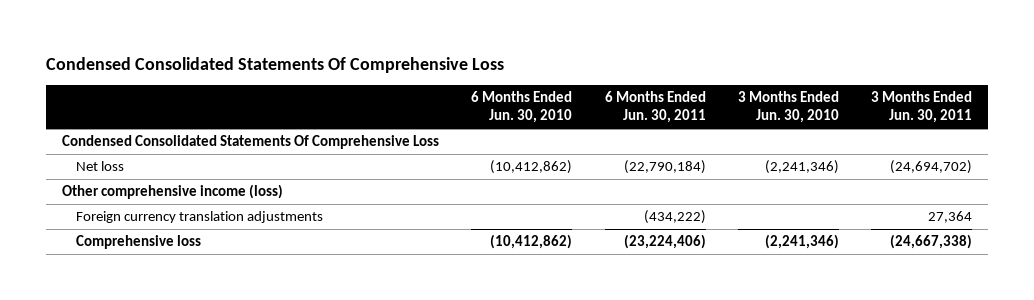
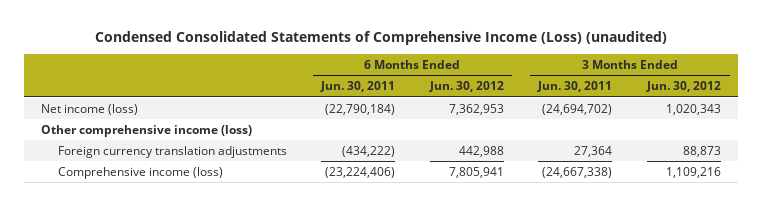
[45,56,504,73] Condensed Consolidated Statements Of Comprehensive Loss -> [95,31,668,46] Condensed Consolidated Statements of Comprehensive Income (Loss) (unaudited)
[471,91,573,124] 6 Months Ended Jun. 30, 2010 -> none
[737,91,839,124] 3 Months Ended Jun. 30, 2010 -> none
none -> [428,81,504,93] Jun. 30, 2012
none -> [645,81,721,93] Jun. 30, 2012
[62,135,440,150] Condensed Consolidated Statements Of Comprehensive Loss -> none
[75,161,124,172] Net loss -> [41,103,139,115] Net income (loss)
[75,235,201,250] Comprehensive loss -> [57,166,223,179] Comprehensive income (loss)

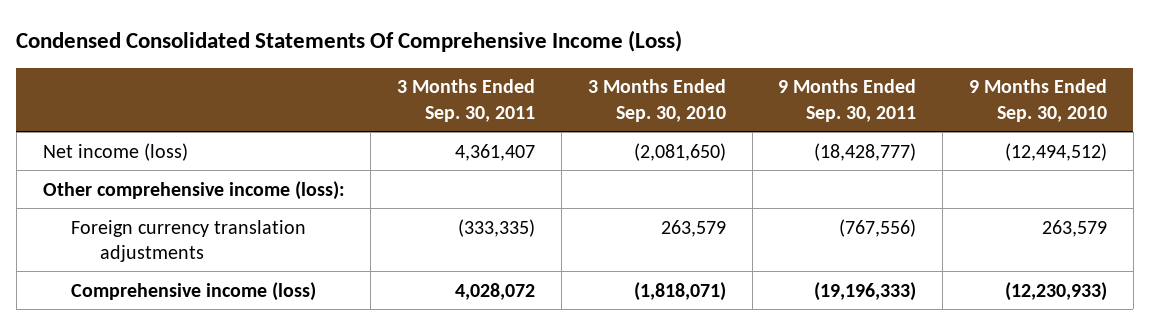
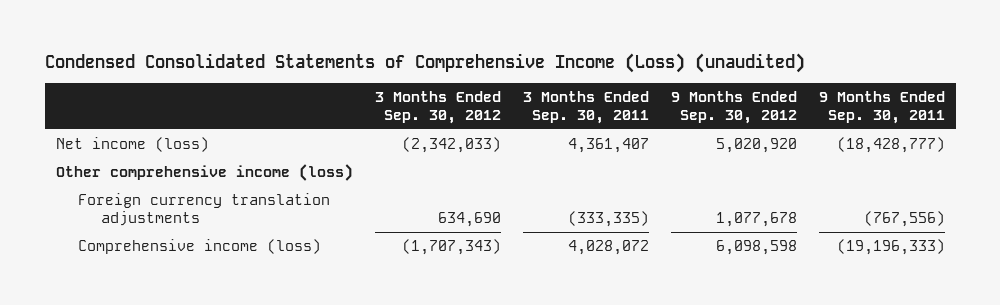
[16,29,683,52] Condensed Consolidated Statements Of Comprehensive Income (Loss) -> [44,52,805,73] Condensed Consolidated Statements of Comprehensive Income (Loss) (unaudited)
[587,79,726,122] 3 Months Ended Sep. 30, 2010 -> none
[968,79,1107,122] 9 Months Ended Sep. 30, 2010 -> none
none -> [374,90,501,125] 3 Months Ended Sep. 30, 2012
none -> [670,90,797,125] 9 Months Ended Sep. 30, 2012
[42,180,345,200] Other comprehensive income (loss): -> [55,163,353,181] Other comprehensive income (loss)

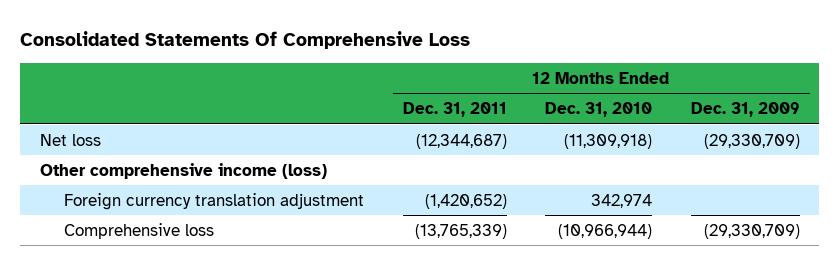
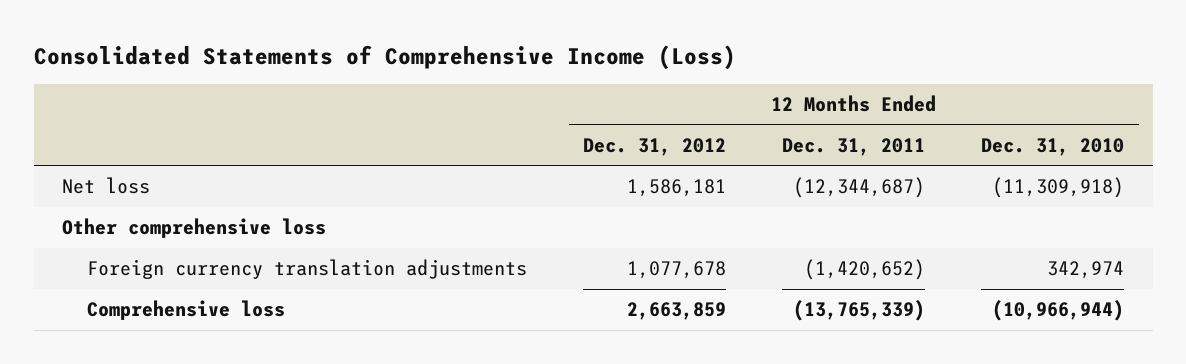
[20,30,471,49] Consolidated Statements Of Comprehensive Loss -> [33,45,736,71] Consolidated Statements of Comprehensive Income (Loss)
[691,102,801,118] Dec. 31, 2009 -> none
none -> [583,137,727,156] Dec. 31, 2012
[39,162,327,179] Other comprehensive income (loss) -> [61,218,326,239] Other comprehensive loss
[63,192,364,210] Foreign currency translation adjustment -> [86,259,527,280] Foreign currency translation adjustments

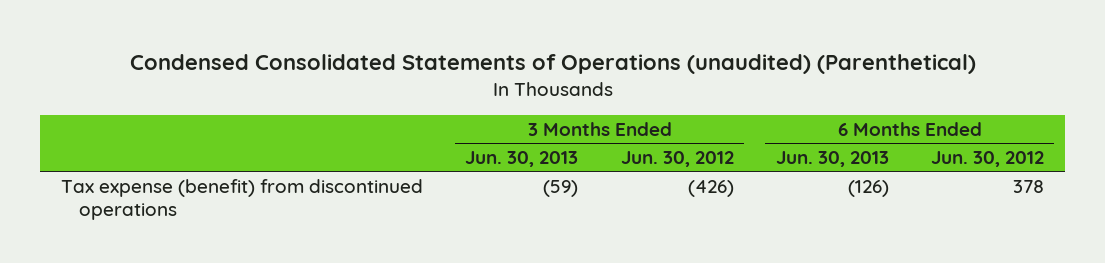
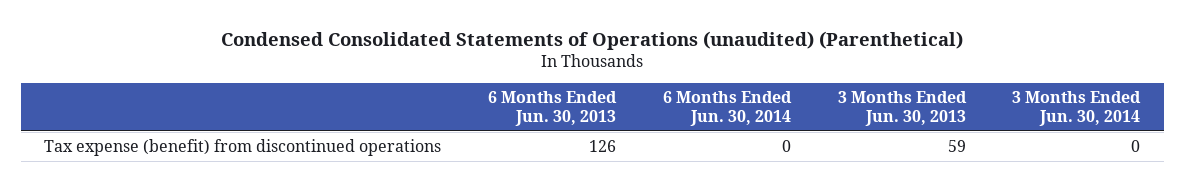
[620,151,734,168] Jun. 30, 2012 -> none
[930,151,1044,168] Jun. 30, 2012 -> none
none -> [662,91,792,127] 6 Months Ended Jun. 30, 2014
none -> [1012,91,1142,127] 3 Months Ended Jun. 30, 2014
[543,179,579,197] (59) -> [947,140,966,153] 59
[847,179,889,197] (126) -> [589,140,617,153] 126

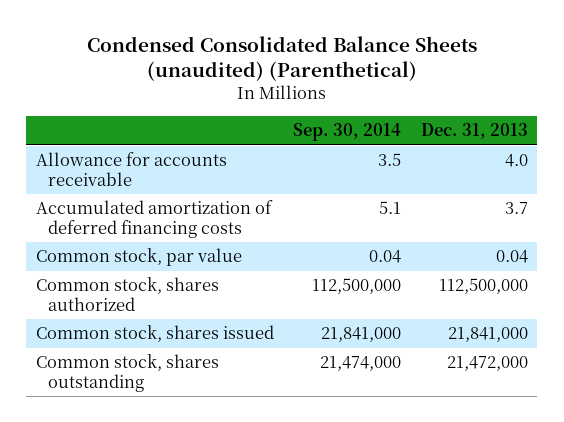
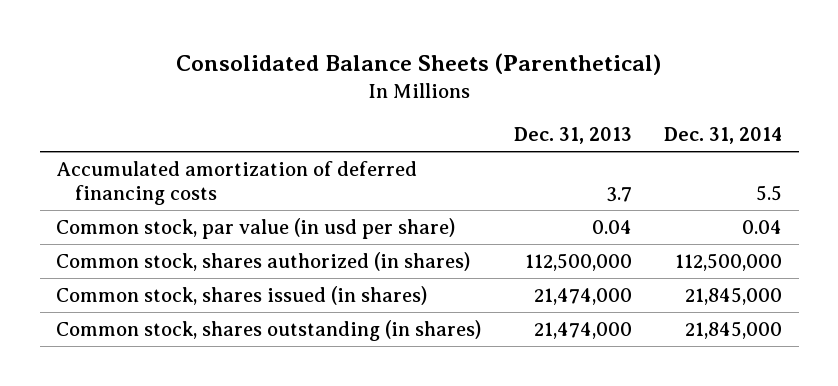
[86,35,477,82] Condensed Consolidated Balance Sheets (unaudited) (Parenthetical) -> [176,52,662,75] Consolidated Balance Sheets (Parenthetical)
[293,123,402,142] Sep. 30, 2014 -> none
none -> [664,127,783,145] Dec. 31, 2014
[36,152,228,186] Allowance for accounts receivable -> none
[36,248,243,267] Common stock, par value -> [55,217,455,239] Common stock, par value (in usd per share)
[36,277,220,311] Common stock, shares authorized -> [55,251,470,271] Common stock, shares authorized (in shares)
[36,325,275,343] Common stock, shares issued -> [55,285,427,305] Common stock, shares issued (in shares)
[447,327,528,343] 21,841,000 -> [533,287,632,305] 21,474,000
[36,354,220,392] Common stock, shares outstanding -> [55,319,481,341] Common stock, shares outstanding (in shares)
[446,356,528,372] 21,472,000 -> [533,321,632,339] 21,474,000

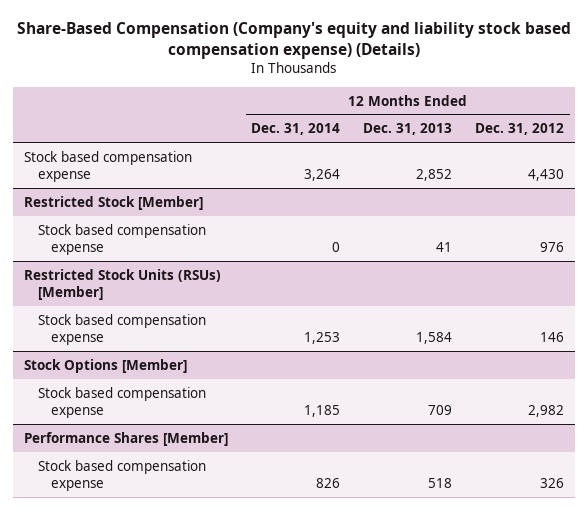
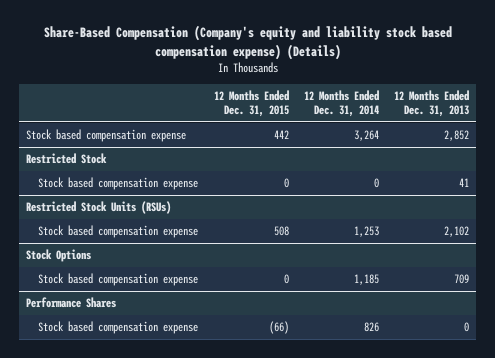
[474,123,564,136] Dec. 31, 2012 -> none
none -> [213,90,289,118] 12 Months Ended Dec. 31, 2015
[24,195,204,210] Restricted Stock [Member] -> [26,152,108,164] Restricted Stock
[24,268,222,301] Restricted Stock Units (RSUs) [Member] -> [26,200,172,214] Restricted Stock Units (RSUs)
[416,332,453,345] 1,584 -> [443,225,469,237] 2,102
[24,358,188,373] Stock Options [Member] -> [26,248,92,262] Stock Options
[24,431,229,446] Performance Shares [Member] -> [26,296,117,308] Performance Shares
[428,478,453,489] 518 -> [463,321,469,332] 0

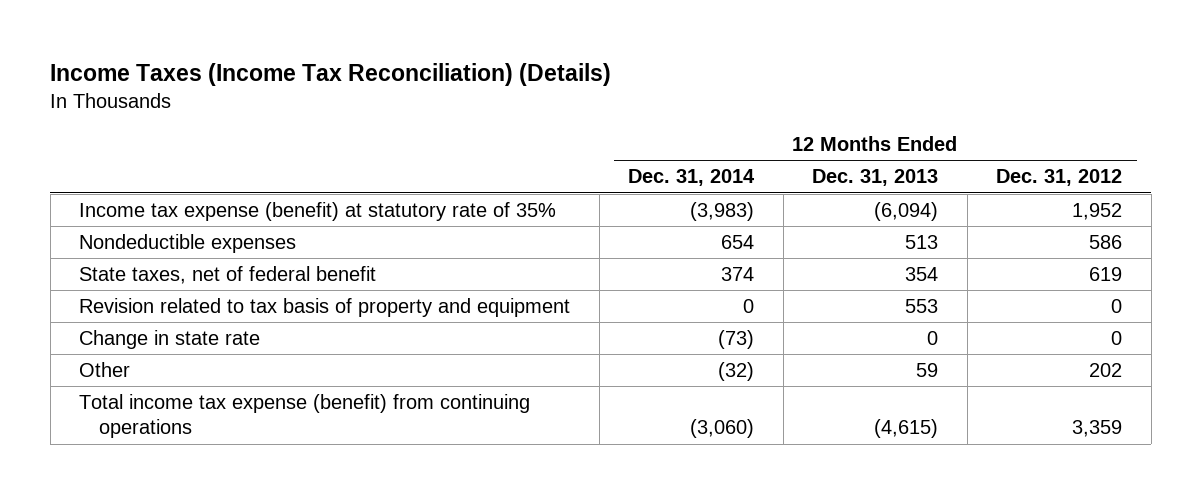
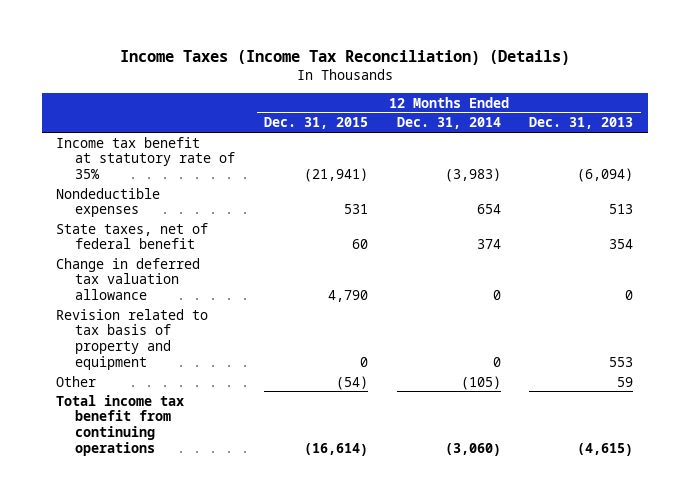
[996,169,1123,187] Dec. 31, 2012 -> none
none -> [263,117,368,130] Dec. 31, 2015
[79,202,557,222] Income tax expense (benefit) at statutory rate of 35% -> [55,136,235,180] Income tax benefit at statutory rate of 35%
none -> [55,257,200,301] Change in deferred tax valuation allowance
[79,330,261,350] Change in state rate -> none
[718,362,755,382] (32) -> [460,375,501,390] (105)
[79,394,531,439] Total income tax expense (benefit) from continuing operations -> [55,394,184,457] Total income tax benefit from continuing operations

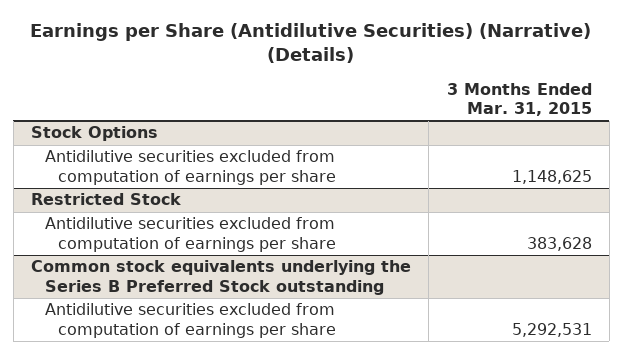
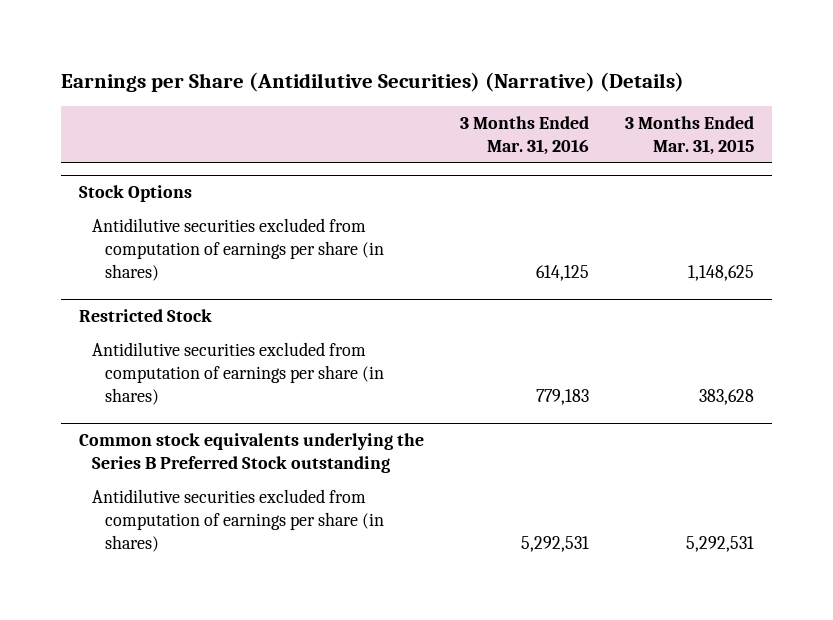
none -> [459,116,589,156] 3 Months Ended Mar. 31, 2016
[44,150,337,185] Antidilutive securities excluded from computation of earnings per share -> [91,217,384,281] Antidilutive securities excluded from computation of earnings per share (in shares)
[44,217,337,252] Antidilutive securities excluded from computation of earnings per share -> [91,341,384,405] Antidilutive securities excluded from computation of earnings per share (in shares)
[44,303,337,338] Antidilutive securities excluded from computation of earnings per share -> [91,488,384,552] Antidilutive securities excluded from computation of earnings per share (in shares)

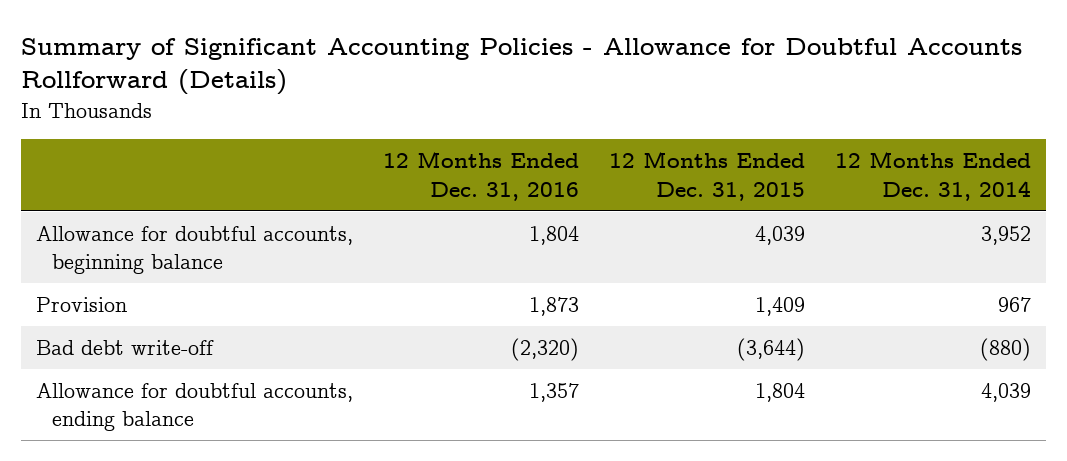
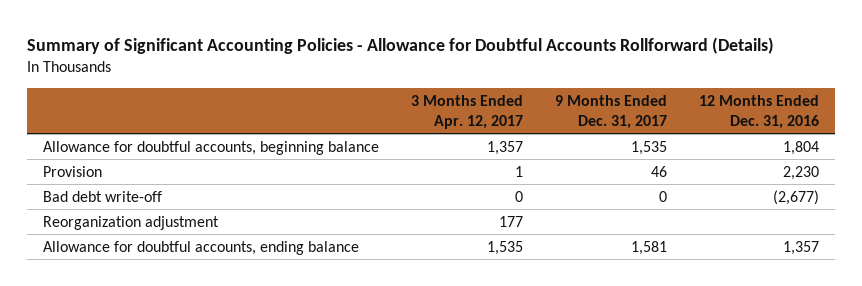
[608,151,805,201] 12 Months Ended Dec. 31, 2015 -> none
[834,151,1031,201] 12 Months Ended Dec. 31, 2014 -> none
none -> [410,94,523,129] 3 Months Ended Apr. 12, 2017
none -> [554,94,667,129] 9 Months Ended Dec. 31, 2017
[528,296,579,316] 1,873 -> [782,165,819,180] 2,230
[510,337,579,361] (2,320) -> [772,189,819,205] (2,677)
none -> [42,215,219,230] Reorganization adjustment

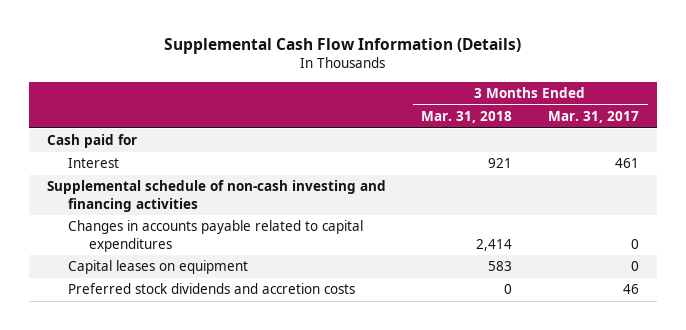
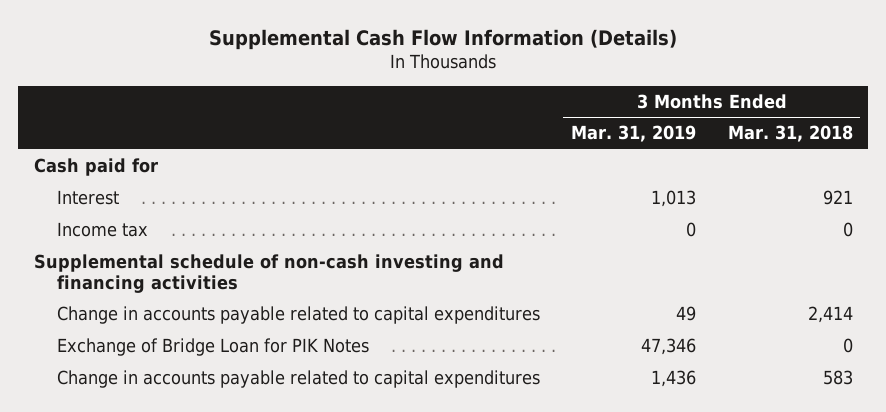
[548,111,640,124] Mar. 31, 2017 -> none
none -> [571,125,697,143] Mar. 31, 2019
none -> [56,222,148,238] Income tax
[68,283,356,295] Preferred stock dividends and accretion costs -> none
[68,220,364,252] Changes in accounts payable related to capital expenditures -> [56,306,540,325] Change in accounts payable related to capital expenditures
none -> [56,338,369,357] Exchange of Bridge Loan for PIK Notes
[68,260,249,275] Capital leases on equipment -> [56,370,540,389] Change in accounts payable related to capital expenditures

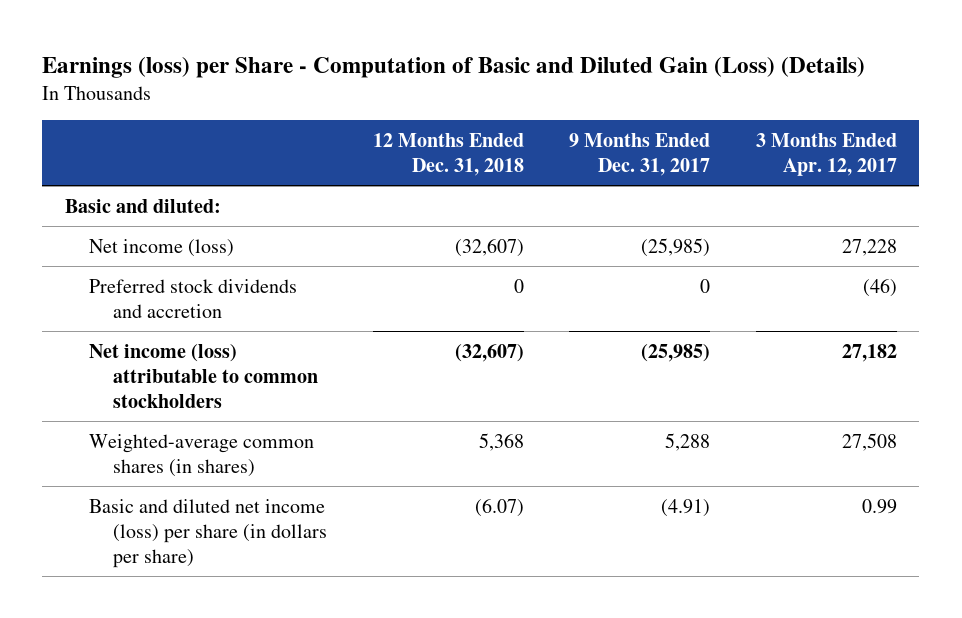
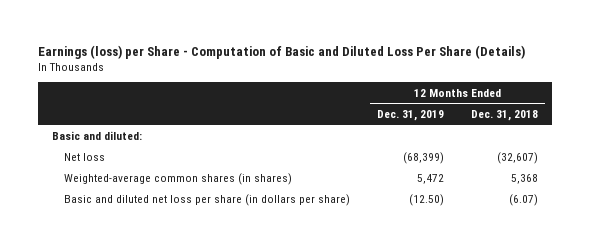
[42,57,866,79] Earnings (loss) per Share - Computation of Basic and Diluted Gain (Loss) (Details) -> [37,44,525,59] Earnings (loss) per Share - Computation of Basic and Diluted Loss Per Share (Details)
[569,132,711,177] 9 Months Ended Dec. 31, 2017 -> none
[755,132,897,177] 3 Months Ended Apr. 12, 2017 -> none
none -> [377,109,445,121] Dec. 31, 2019
[89,278,298,318] Preferred stock dividends and accretion -> none
[89,343,318,409] Net income (loss) attributable to common stockholders -> none
[89,238,235,257] Net income (loss) -> [63,152,105,161] Net loss
[89,498,327,569] Basic and diluted net income (loss) per share (in dollars per share) -> [63,193,350,206] Basic and diluted net loss per share (in dollars per share)

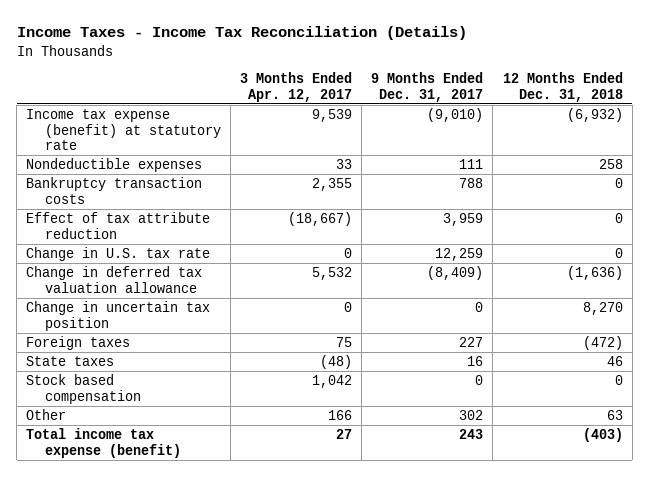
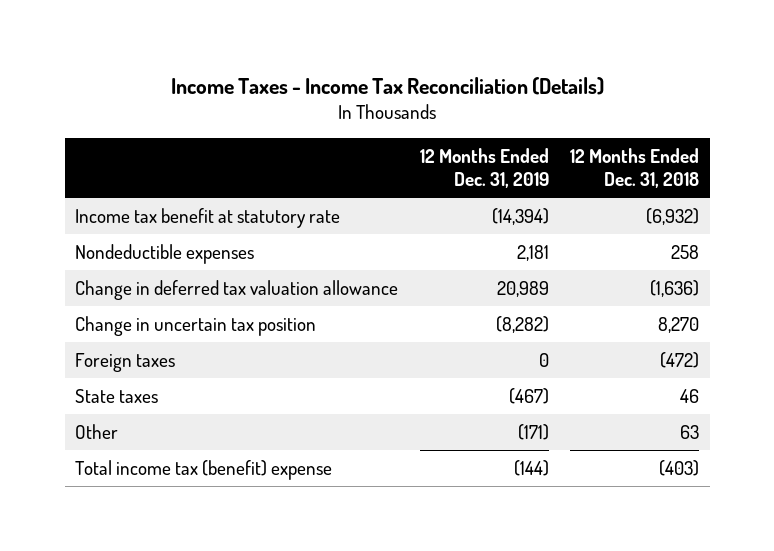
[240,72,353,102] 3 Months Ended Apr. 12, 2017 -> none
[371,72,484,102] 9 Months Ended Dec. 31, 2017 -> none
none -> [419,148,549,189] 12 Months Ended Dec. 31, 2019
[26,109,221,151] Income tax expense (benefit) at statutory rate -> [75,207,341,228] Income tax benefit at statutory rate
[26,177,203,204] Bankruptcy transaction costs -> none
[26,212,211,239] Effect of tax attribute reduction -> none
[26,247,211,262] Change in U.S. tax rate -> none
[26,374,141,404] Stock based compensation -> none
[26,428,181,458] Total income tax expense (benefit) -> [75,459,333,480] Total income tax (benefit) expense

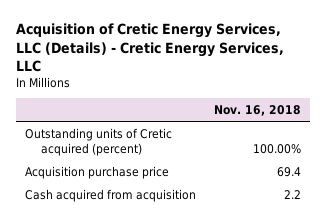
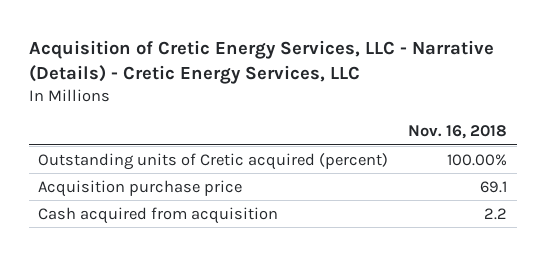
[16,23,285,72] Acquisition of Cretic Energy Services, LLC (Details) - Cretic Energy Services, LLC -> [28,39,494,85] Acquisition of Cretic Energy Services, LLC - Narrative (Details) - Cretic Energy Services, LLC
[277,166,302,177] 69.4 -> [480,180,508,193] 69.1

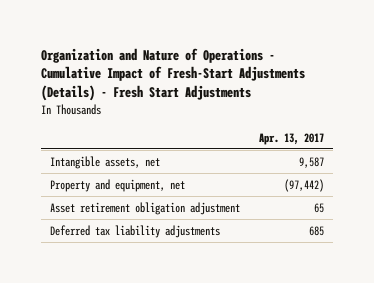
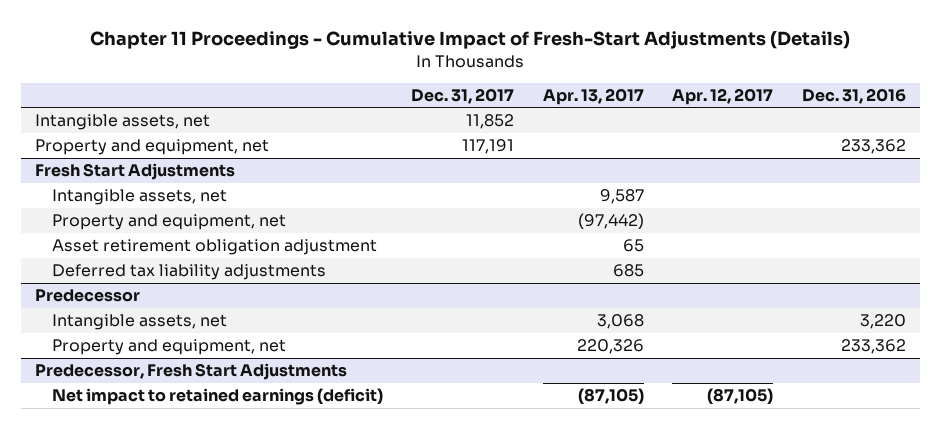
[40,47,305,102] Organization and Nature of Operations - Cumulative Impact of Fresh-Start Adjustments (Details) - Fresh Start Adjustments -> [90,31,851,50] Chapter 11 Proceedings - Cumulative Impact of Fresh-Start Adjustments (Details)
none -> [411,87,515,104] Dec. 31, 2017
none -> [672,87,774,105] Apr. 12, 2017
none -> [801,87,906,104] Dec. 31, 2016
none -> [34,114,210,131] Intangible assets, net
none -> [34,139,269,156] Property and equipment, net
none -> [34,163,235,181] Fresh Start Adjustments
none -> [34,289,140,303] Predecessor
none -> [51,314,227,331] Intangible assets, net
none -> [51,339,286,356] Property and equipment, net
none -> [34,363,347,381] Predecessor, Fresh Start Adjustments
none -> [51,388,383,406] Net impact to retained earnings (deficit)

